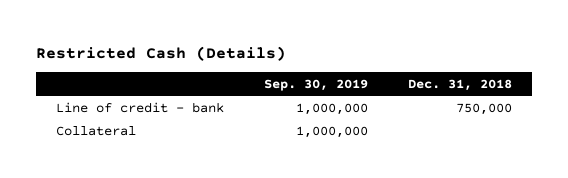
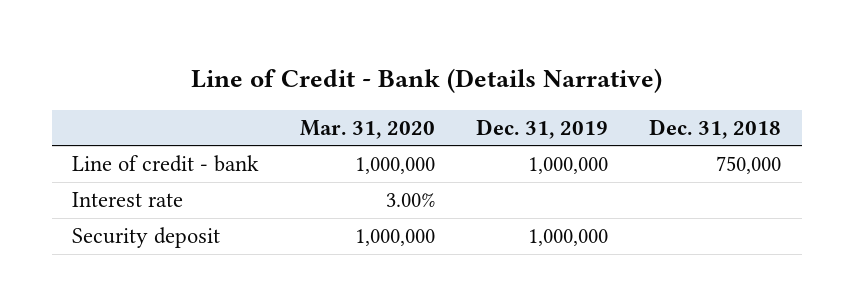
[36,46,287,62] Restricted Cash (Details) -> [190,67,662,93] Line of Credit - Bank (Details Narrative)
[263,79,368,92] Sep. 30, 2019 -> none
none -> [300,119,436,139] Mar. 31, 2020
none -> [476,118,609,139] Dec. 31, 2019
none -> [72,192,184,208] Interest rate
[56,125,137,136] Collateral -> [72,227,221,249] Security deposit

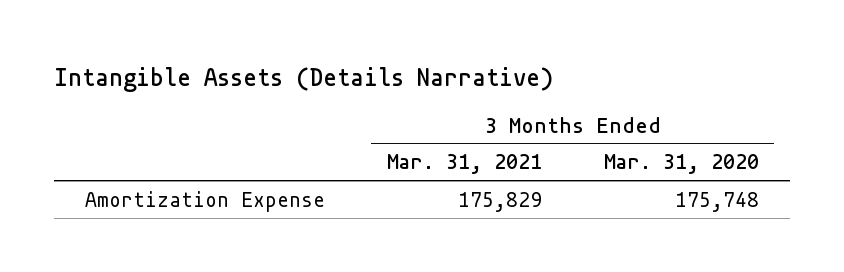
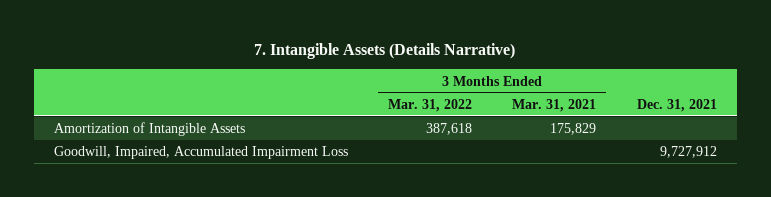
[53,67,553,93] Intangible Assets (Details Narrative) -> [254,43,516,60] 7. Intangible Assets (Details Narrative)
[603,154,759,175] Mar. 31, 2020 -> none
none -> [388,98,473,112] Mar. 31, 2022
none -> [636,98,717,112] Dec. 31, 2021
[84,190,325,212] Amortization Expense -> [53,122,245,137] Amortization of Intangible Assets
none -> [53,146,348,160] Goodwill, Impaired, Accumulated Impairment Loss

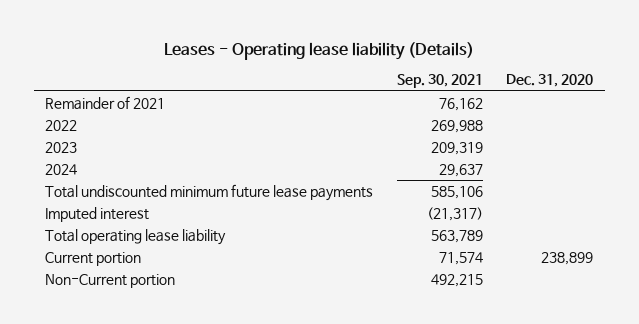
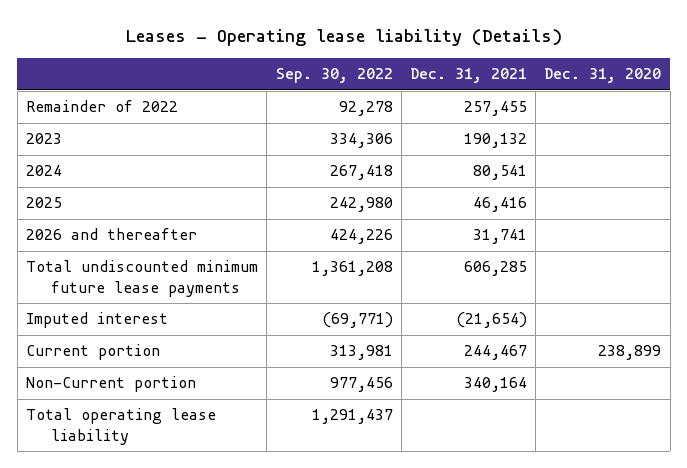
[396,74,483,89] Sep. 30, 2021 -> none
none -> [275,68,393,84] Sep. 30, 2022
none -> [409,68,527,84] Dec. 31, 2021
[45,120,78,132] 2022 -> none
[45,96,166,111] Remainder of 2021 -> [26,100,179,113] Remainder of 2022
none -> [26,197,63,209] 2025
none -> [26,228,198,241] 2026 and thereafter
[45,229,227,246] Total operating lease liability -> [26,408,217,445] Total operating lease liability

